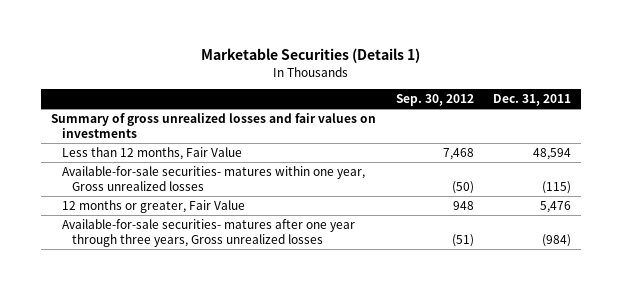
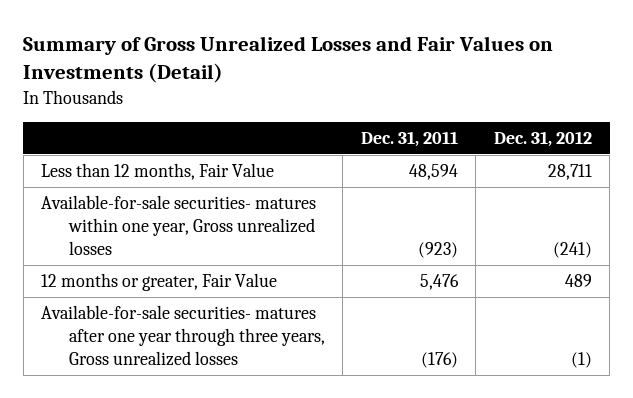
[201,48,421,64] Marketable Securities (Details 1) -> [23,36,554,84] Summary of Gross Unrealized Losses and Fair Values on Investments (Detail)
[395,93,474,106] Sep. 30, 2012 -> none
none -> [493,130,592,147] Dec. 31, 2012
[51,112,377,138] Summary of gross unrealized losses and fair values on investments -> none
[542,180,572,194] (115) -> [417,241,458,258] (923)
[542,233,572,247] (984) -> [420,351,458,368] (176)

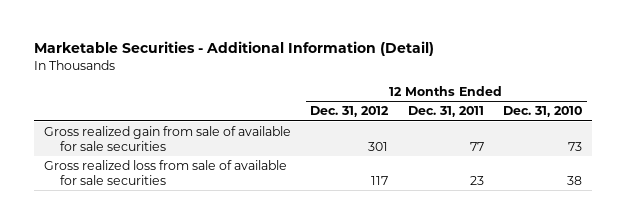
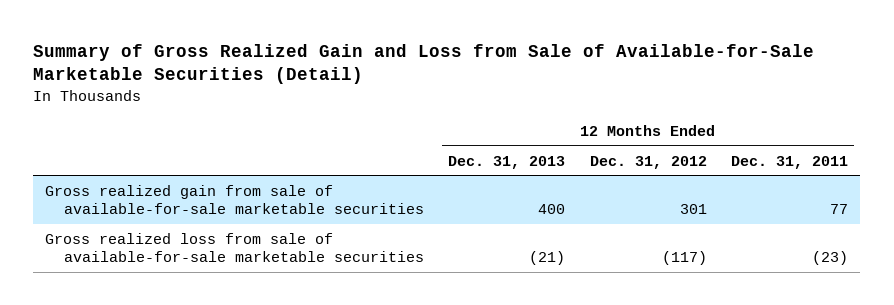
[34,41,435,57] Marketable Securities - Additional Information (Detail) -> [33,43,815,85] Summary of Gross Realized Gain and Loss from Sale of Available-for-Sale Marketable Securities (Detail)
[503,106,583,118] Dec. 31, 2010 -> none
none -> [448,155,566,169] Dec. 31, 2013
[43,125,291,152] Gross realized gain from sale of available for sale securities -> [45,184,425,214] Gross realized gain from sale of available-for-sale marketable securities
[43,159,287,186] Gross realized loss from sale of available for sale securities -> [45,232,425,262] Gross realized loss from sale of available-for-sale marketable securities
[371,176,389,186] 117 -> [661,250,707,265] (117)
[469,176,484,186] 23 -> [812,250,849,265] (23)

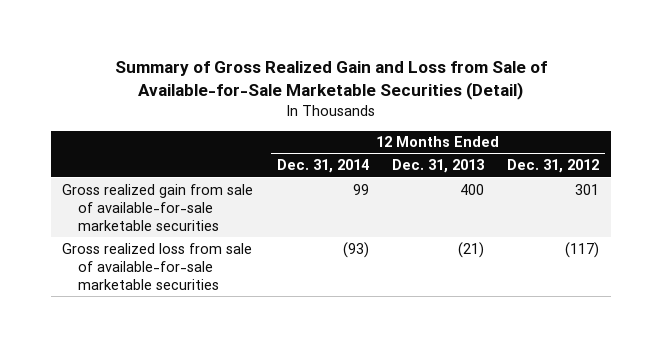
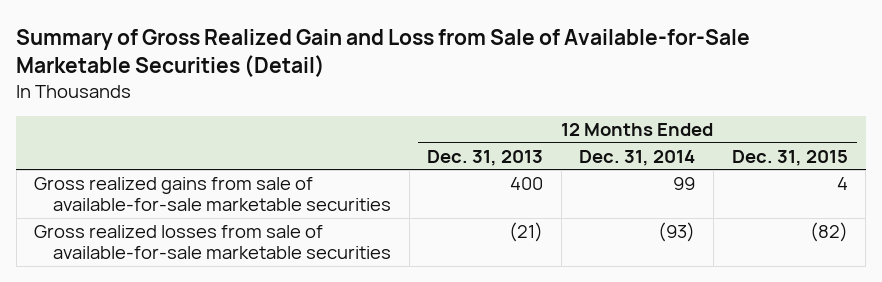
[507,159,600,174] Dec. 31, 2012 -> none
none -> [731,149,848,166] Dec. 31, 2015
[62,183,254,232] Gross realized gain from sale of available-for-sale marketable securities -> [34,177,392,212] Gross realized gains from sale of available-for-sale marketable securities
[62,242,253,291] Gross realized loss from sale of available-for-sale marketable securities -> [34,225,392,260] Gross realized losses from sale of available-for-sale marketable securities

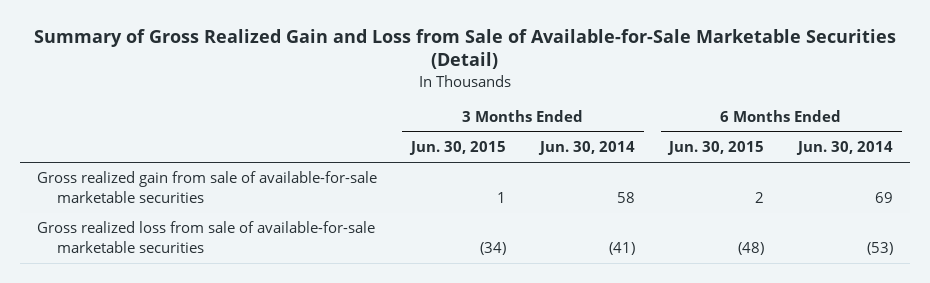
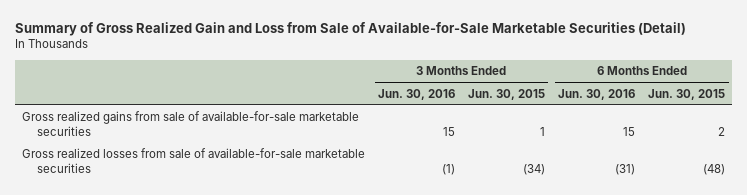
[538,141,636,156] Jun. 30, 2014 -> none
[796,141,894,156] Jun. 30, 2014 -> none
none -> [377,88,455,100] Jun. 30, 2016
none -> [558,88,636,100] Jun. 30, 2016
[36,171,377,203] Gross realized gain from sale of available-for-sale marketable securities -> [21,111,359,136] Gross realized gains from sale of available-for-sale marketable securities
[36,221,375,253] Gross realized loss from sale of available-for-sale marketable securities -> [21,148,365,173] Gross realized losses from sale of available-for-sale marketable securities

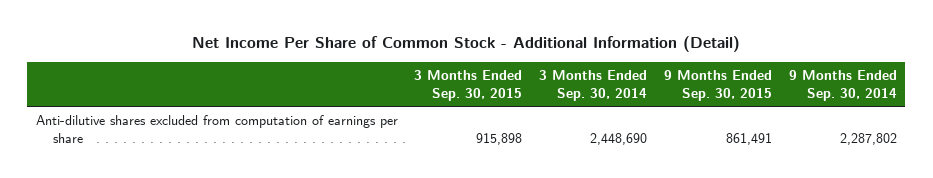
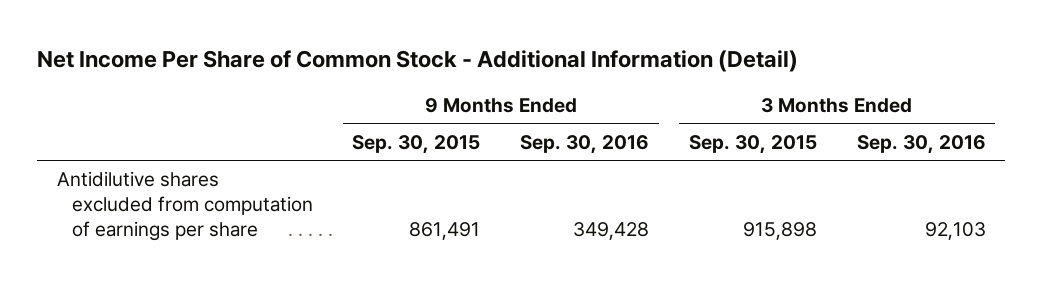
[539,70,648,101] 3 Months Ended Sep. 30, 2014 -> none
[788,70,897,101] 9 Months Ended Sep. 30, 2014 -> none
none -> [520,134,650,154] Sep. 30, 2016
none -> [856,134,986,154] Sep. 30, 2016
[35,115,398,143] Anti-dilutive shares excluded from computation of earnings per share -> [56,171,313,241] Antidilutive shares excluded from computation of earnings per share

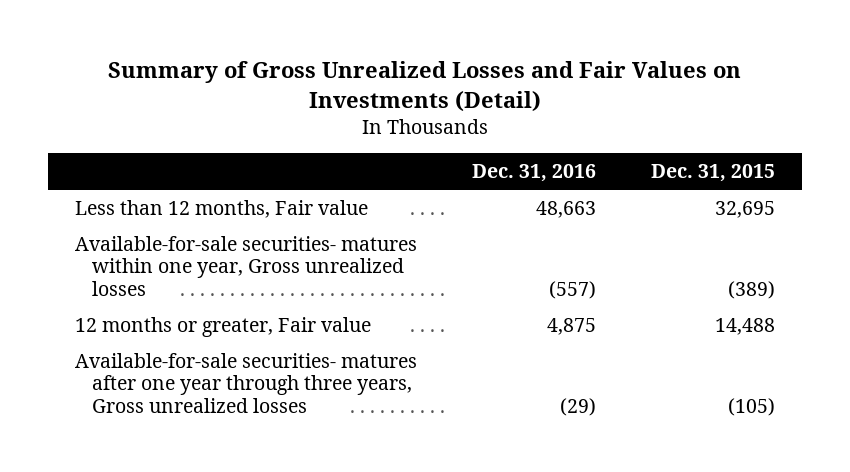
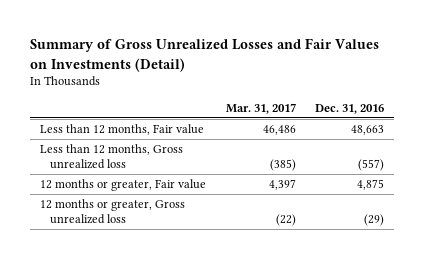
[650,163,775,182] Dec. 31, 2015 -> none
none -> [225,102,296,114] Mar. 31, 2017
[75,236,418,296] Available-for-sale securities- matures within one year, Gross unrealized losses -> [39,143,183,169] Less than 12 months, Gross unrealized loss
[75,353,418,413] Available-for-sale securities- matures after one year through three years, Gross unrealized losses -> [39,198,185,224] 12 months or greater, Gross unrealized loss

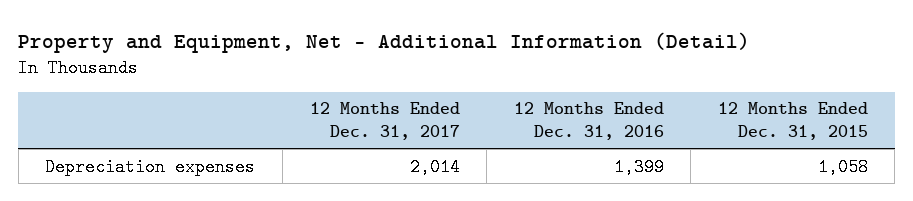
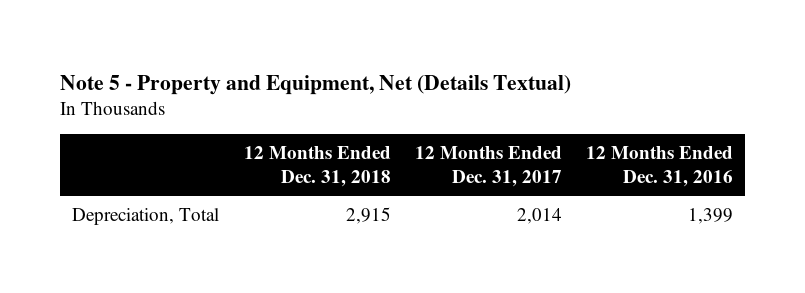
[18,31,751,53] Property and Equipment, Net - Additional Information (Detail) -> [60,74,572,95] Note 5 - Property and Equipment, Net (Details Textual)
[717,102,868,140] 12 Months Ended Dec. 31, 2015 -> none
none -> [243,145,391,187] 12 Months Ended Dec. 31, 2018
[45,157,256,176] Depreciation expenses -> [72,207,220,225] Depreciation, Total

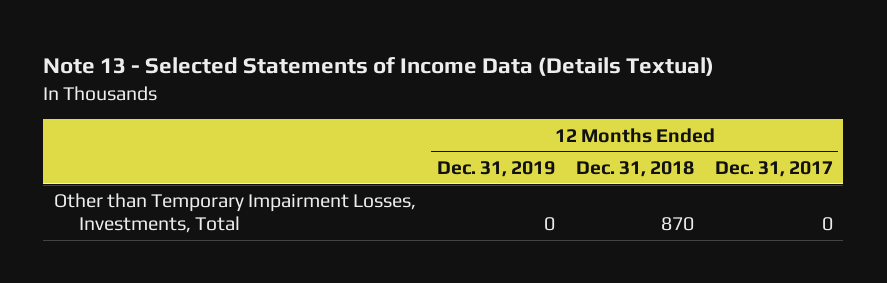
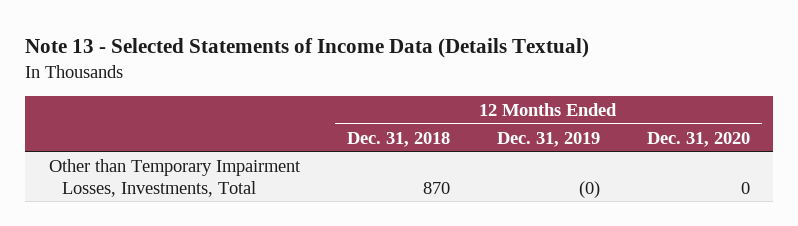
[714,161,833,178] Dec. 31, 2017 -> none
none -> [646,131,750,147] Dec. 31, 2020
[543,217,555,232] 0 -> [578,180,600,198] (0)

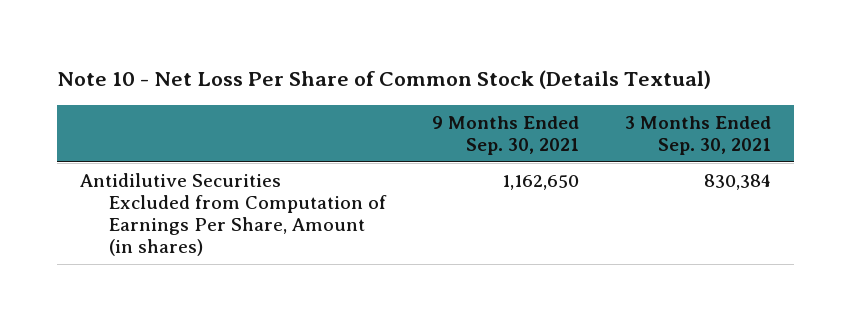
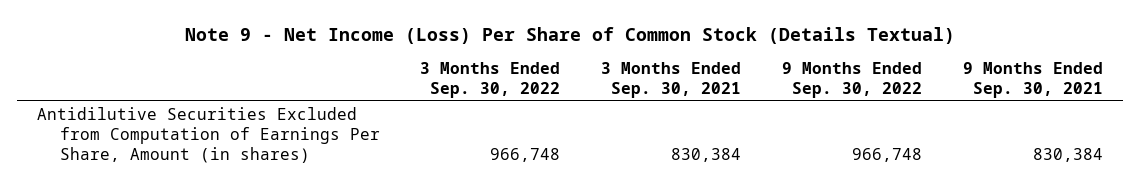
[56,70,711,90] Note 10 - Net Loss Per Share of Common Stock (Details Textual) -> [184,27,955,45] Note 9 - Net Income (Loss) Per Share of Common Stock (Details Textual)
none -> [420,62,561,99] 3 Months Ended Sep. 30, 2022
none -> [782,62,923,99] 9 Months Ended Sep. 30, 2022
[502,174,580,190] 1,162,650 -> [1032,147,1103,162] 830,384

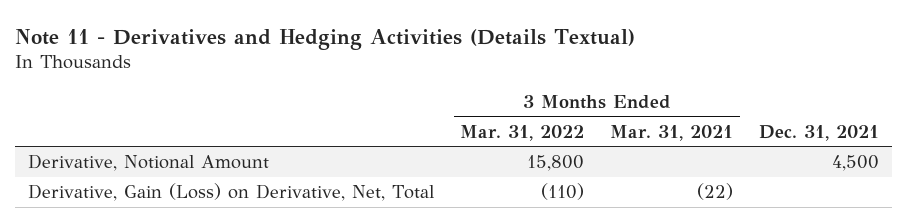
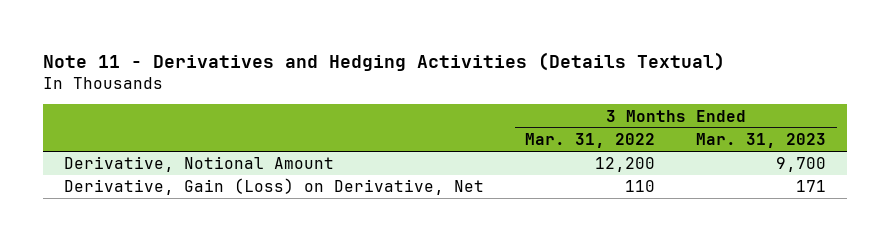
[610,124,734,141] Mar. 31, 2021 -> none
[759,124,880,141] Dec. 31, 2021 -> none
none -> [696,133,827,149] Mar. 31, 2023
[527,155,585,172] 15,800 -> [595,157,656,173] 12,200
[28,183,436,202] Derivative, Gain (Loss) on Derivative, Net, Total -> [63,178,484,196] Derivative, Gain (Loss) on Derivative, Net
[541,183,585,201] (110) -> [625,180,656,193] 110

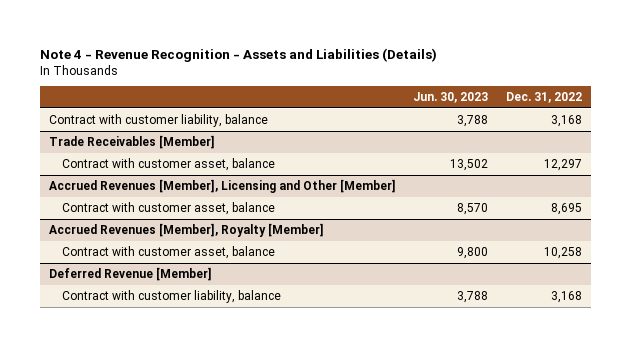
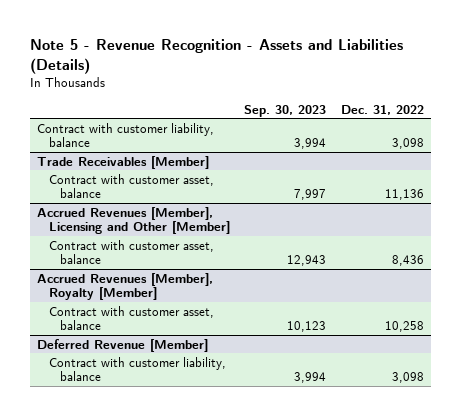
[40,47,438,62] Note 4 - Revenue Recognition - Assets and Liabilities (Details) -> [30,39,404,75] Note 5 - Revenue Recognition - Assets and Liabilities (Details)
[413,92,489,104] Jun. 30, 2023 -> none
none -> [244,104,327,117] Sep. 30, 2023
[551,114,583,127] 3,168 -> [391,138,424,150] 3,098
[544,158,583,171] 12,297 -> [384,189,424,201] 11,136
[551,202,583,215] 8,695 -> [391,255,424,267] 8,436
[551,290,583,303] 3,168 -> [391,372,424,384] 3,098

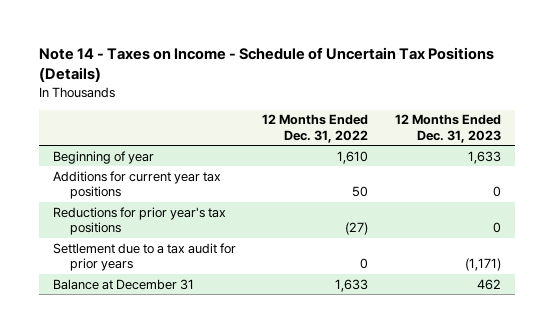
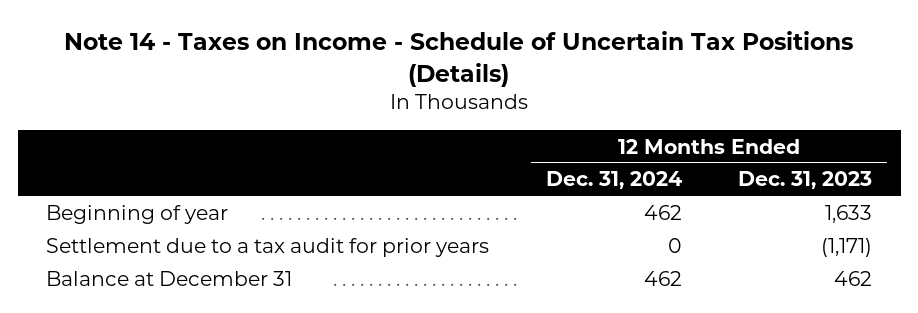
[262,114,369,143] 12 Months Ended Dec. 31, 2022 -> none
none -> [545,171,682,190] Dec. 31, 2024
[52,170,221,200] Additions for current year tax positions -> none
[52,206,226,236] Reductions for prior year's tax positions -> none

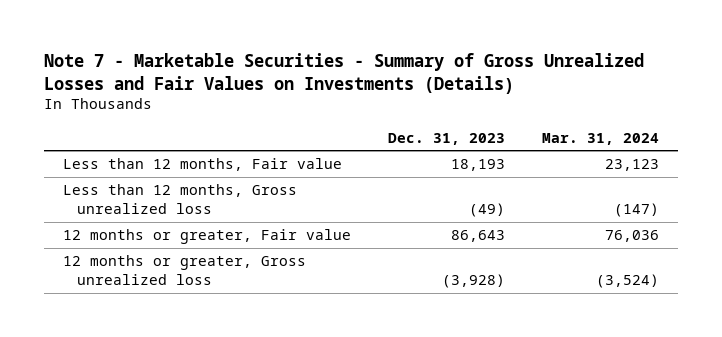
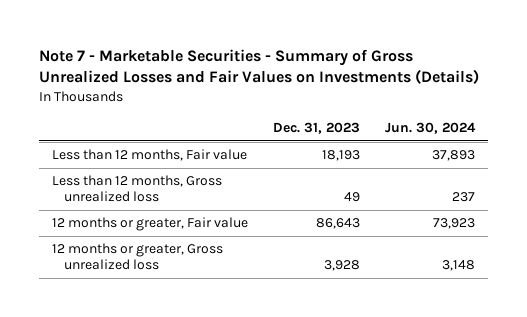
[542,132,660,145] Mar. 31, 2024 -> none
none -> [385,122,477,135] Jun. 30, 2024
[468,203,505,218] (49) -> [344,192,361,203] 49
[441,274,505,289] (3,928) -> [324,260,361,272] 3,928

